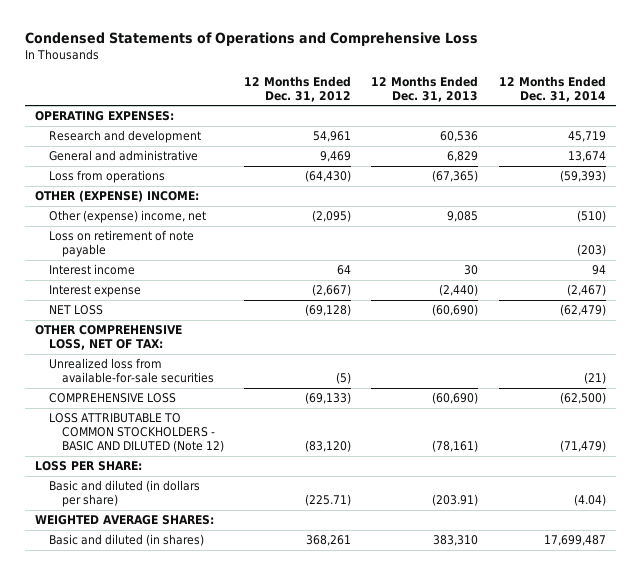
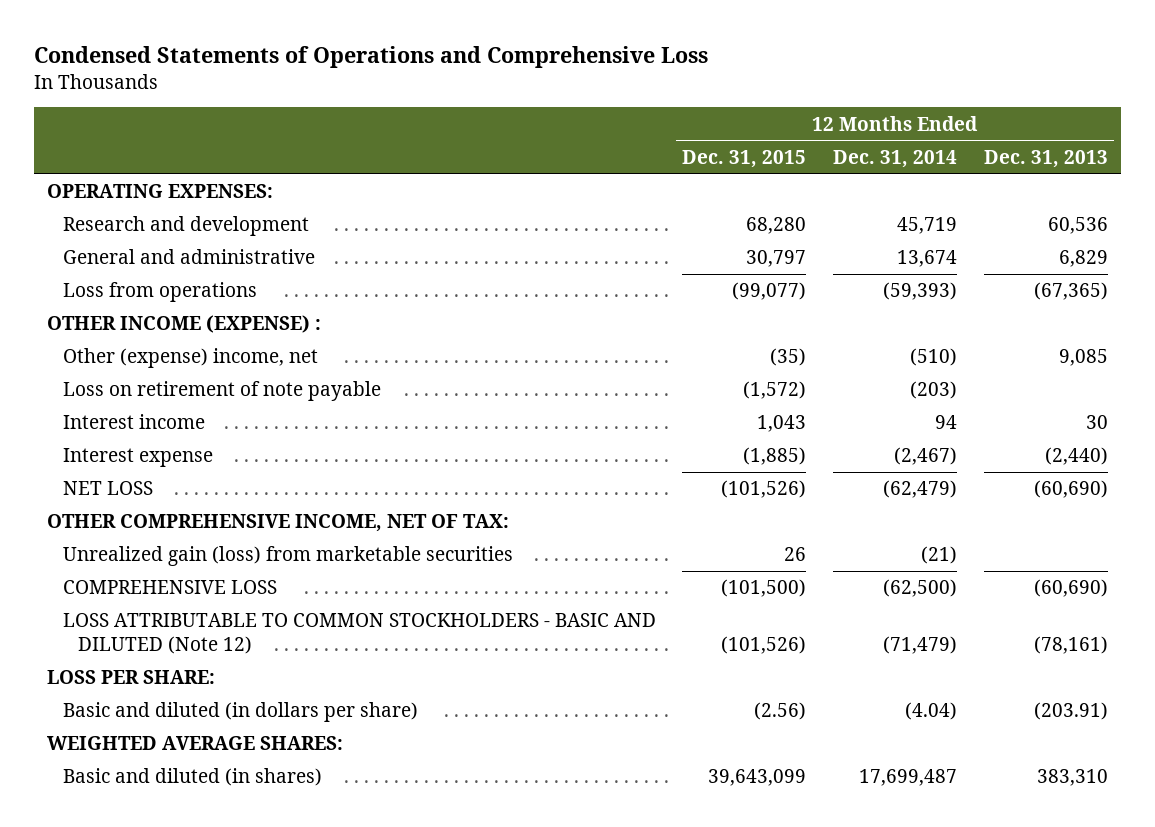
[244,75,352,102] 12 Months Ended Dec. 31, 2012 -> none
none -> [682,150,807,169] Dec. 31, 2015
[34,190,199,203] OTHER (EXPENSE) INCOME: -> [47,315,322,334] OTHER INCOME (EXPENSE) :
[34,325,182,351] OTHER COMPREHENSIVE LOSS, NET OF TAX: -> [47,514,510,533] OTHER COMPREHENSIVE INCOME, NET OF TAX:
[48,358,215,384] Unrealized loss from available-for-sale securities -> [62,546,513,567] Unrealized gain (loss) from marketable securities

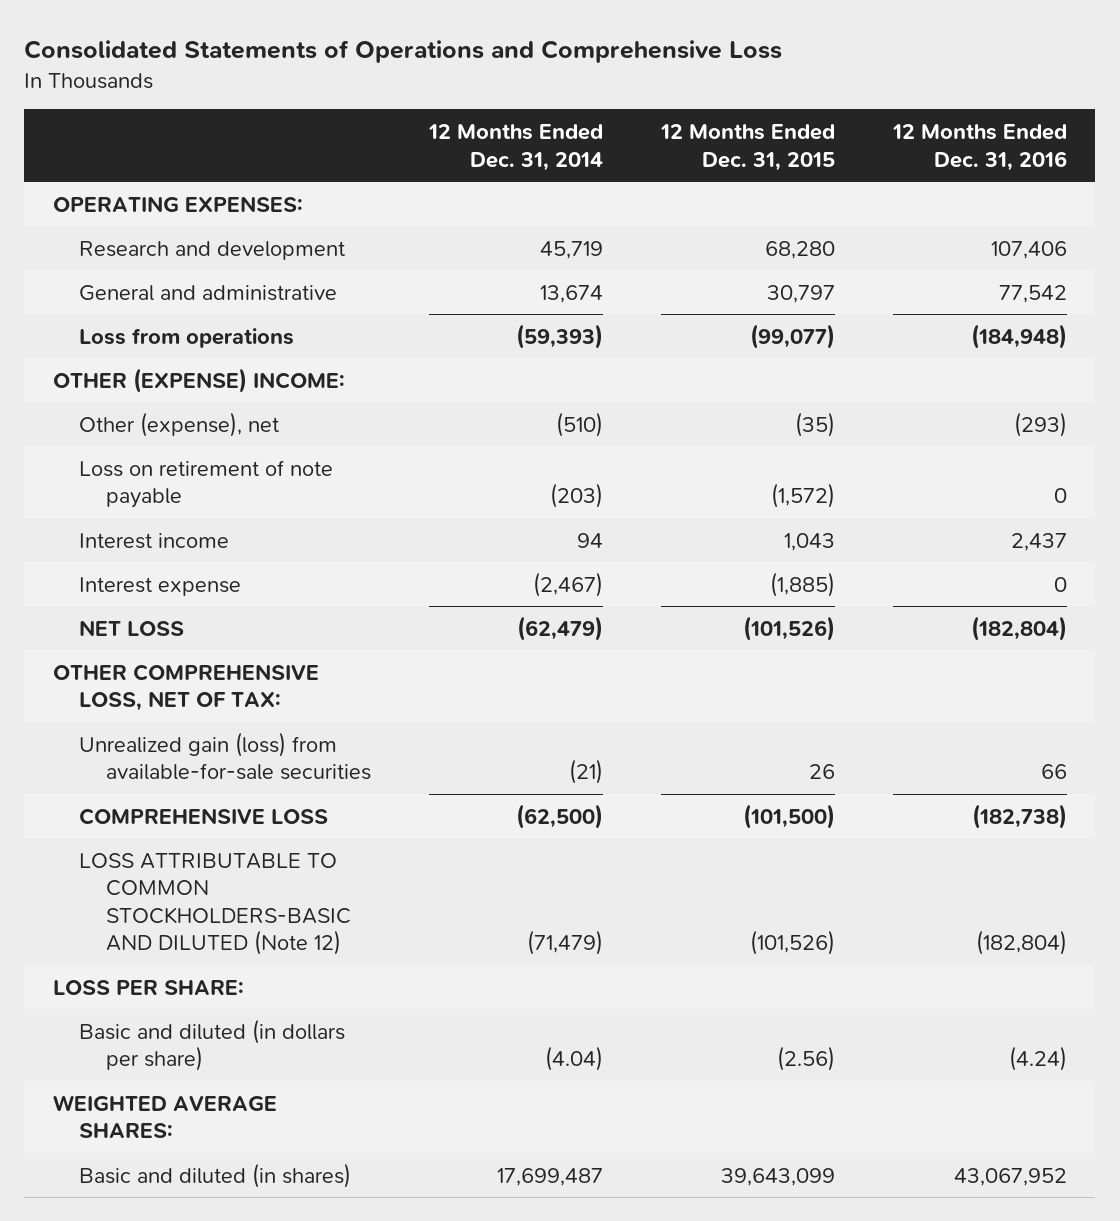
[33,45,708,68] Condensed Statements of Operations and Comprehensive Loss -> [24,40,783,64] Consolidated Statements of Operations and Comprehensive Loss
[983,150,1108,169] Dec. 31, 2013 -> none
none -> [891,124,1067,171] 12 Months Ended Dec. 31, 2016
[47,315,322,334] OTHER INCOME (EXPENSE) : -> [53,367,346,393] OTHER (EXPENSE) INCOME:
[62,348,318,369] Other (expense) income, net -> [79,411,280,437] Other (expense), net
[47,514,510,533] OTHER COMPREHENSIVE INCOME, NET OF TAX: -> [53,663,320,712] OTHER COMPREHENSIVE LOSS, NET OF TAX:
[62,546,513,567] Unrealized gain (loss) from marketable securities -> [79,731,371,781] Unrealized gain (loss) from available-for-sale securities
[62,613,656,655] LOSS ATTRIBUTABLE TO COMMON STOCKHOLDERS - BASIC AND DILUTED (Note 12) -> [79,852,351,956] LOSS ATTRIBUTABLE TO COMMON STOCKHOLDERS-BASIC AND DILUTED (Note 12)

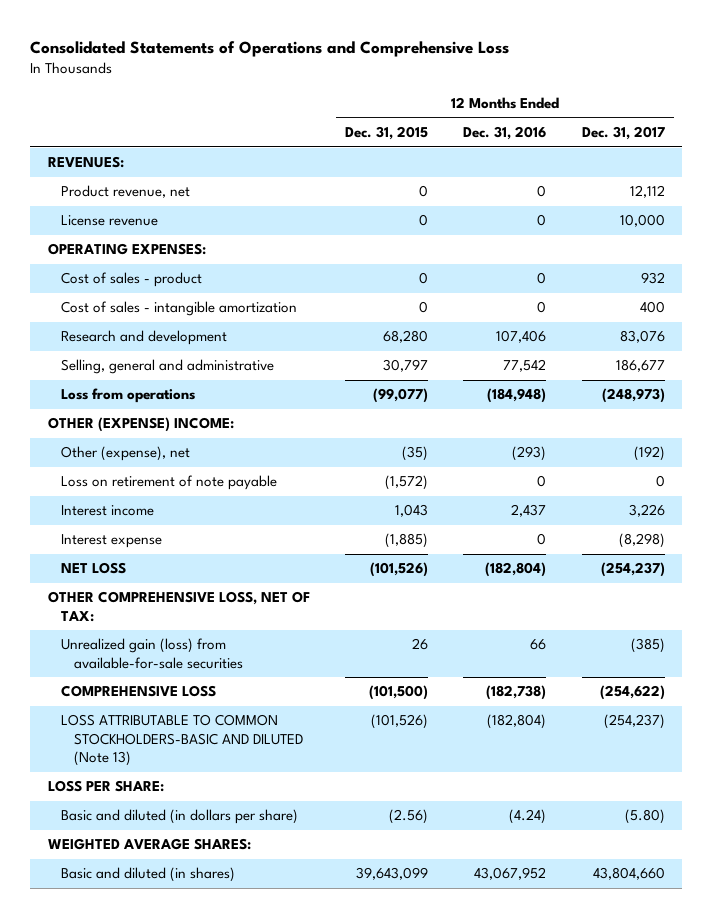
[427,124,603,171] 12 Months Ended Dec. 31, 2014 -> none
none -> [581,126,665,141] Dec. 31, 2017
none -> [47,156,124,169] REVENUES:
none -> [60,185,190,199] Product revenue, net
none -> [60,215,158,227] License revenue
none -> [60,272,202,288] Cost of sales - product
none -> [60,301,297,317] Cost of sales - intangible amortization
[79,284,338,301] General and administrative -> [60,359,274,375] Selling, general and administrative
[79,852,351,956] LOSS ATTRIBUTABLE TO COMMON STOCKHOLDERS-BASIC AND DILUTED (Note 12) -> [60,714,303,767] LOSS ATTRIBUTABLE TO COMMON STOCKHOLDERS-BASIC AND DILUTED (Note 13)

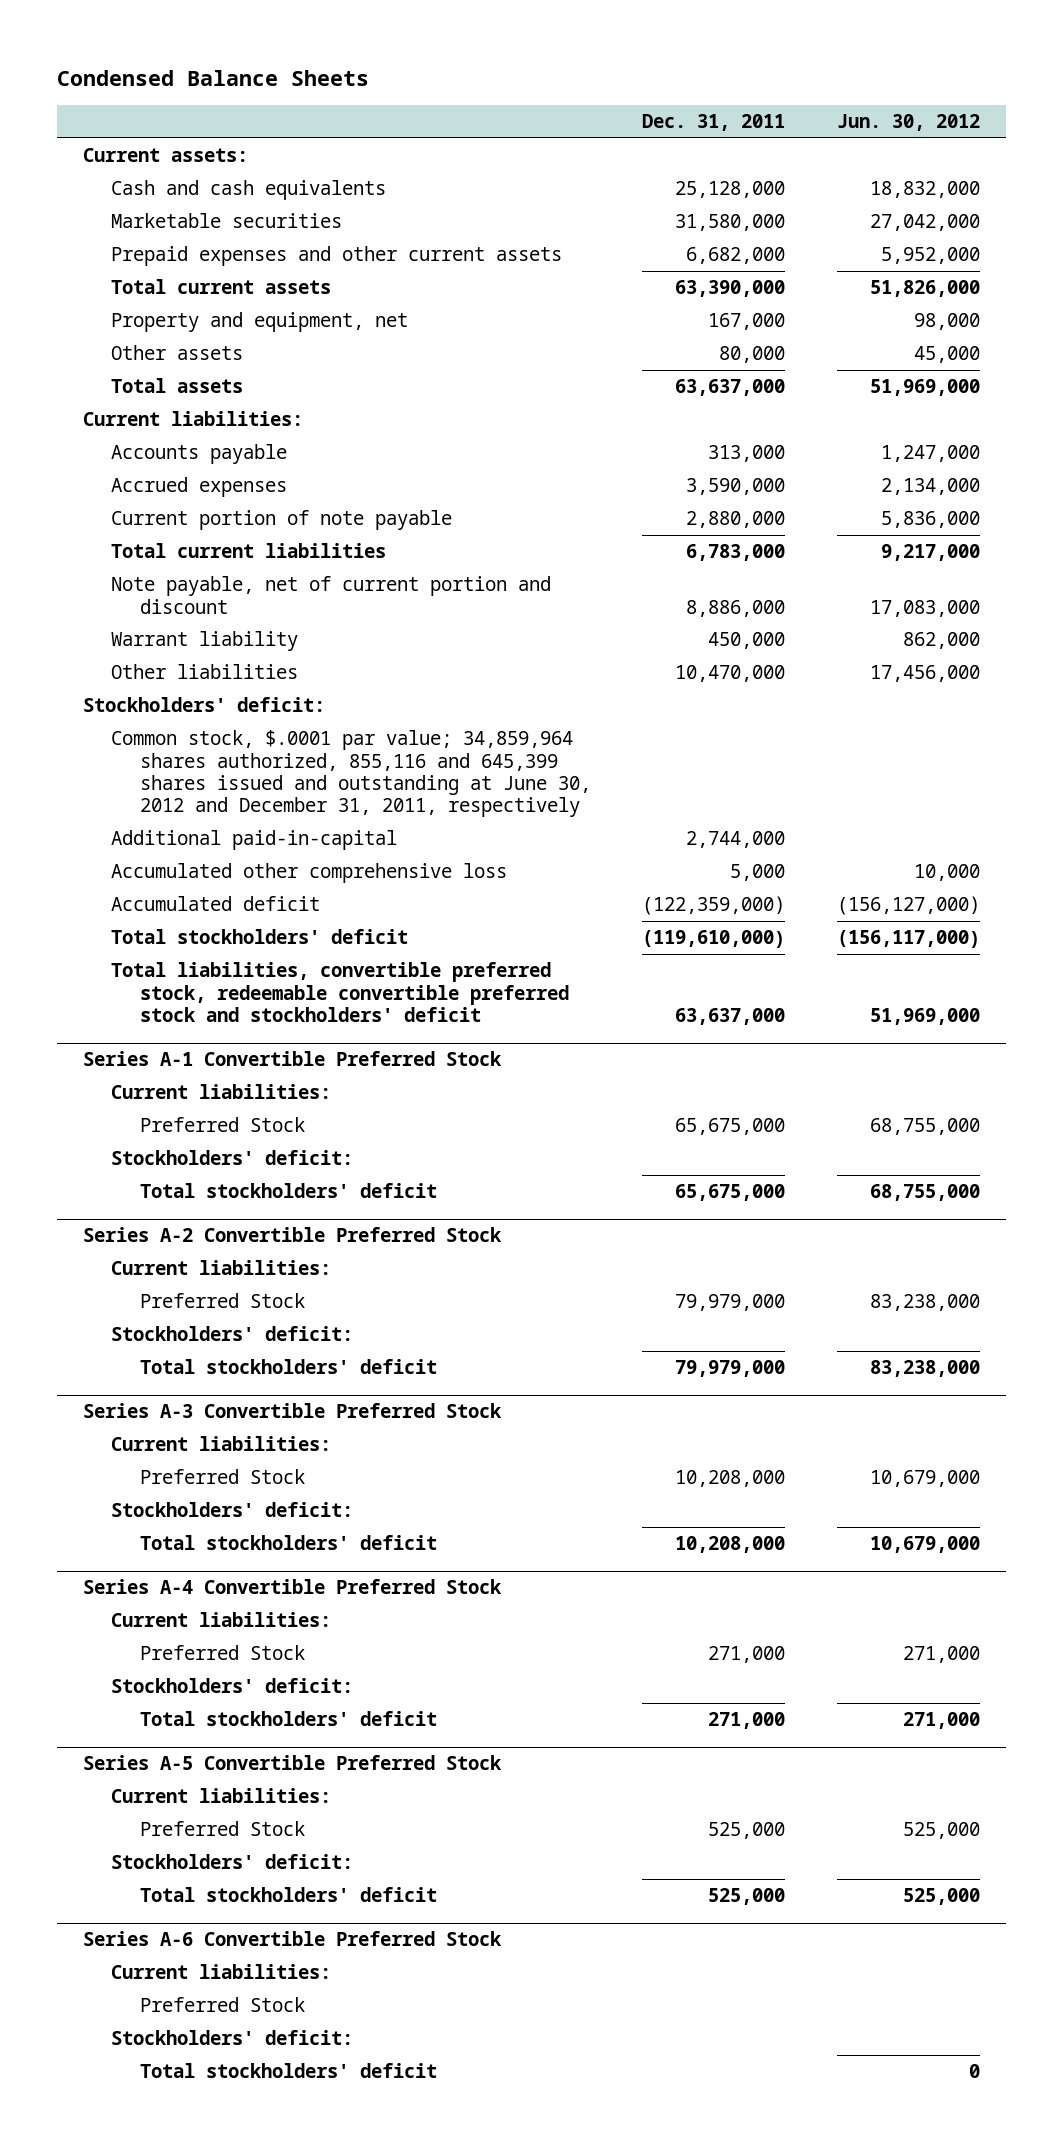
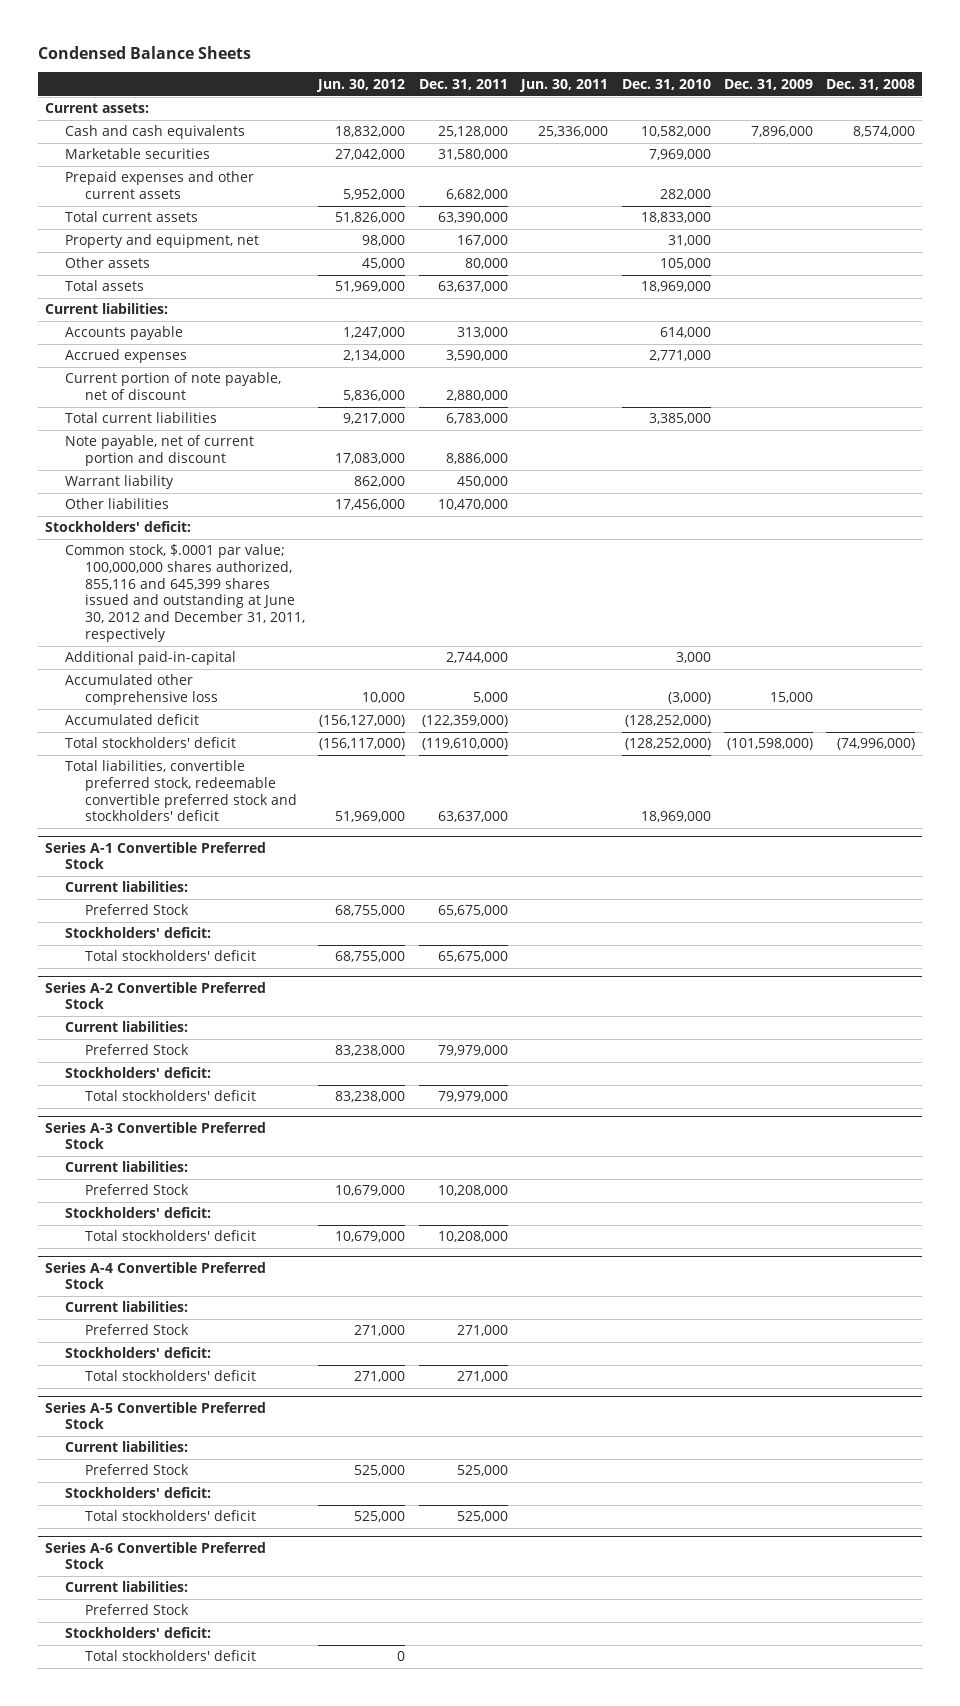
none -> [519,78,609,92] Jun. 30, 2011
none -> [621,78,711,90] Dec. 31, 2010
none -> [723,78,813,90] Dec. 31, 2009
none -> [826,78,916,90] Dec. 31, 2008
[111,510,453,531] Current portion of note payable -> [64,372,281,401] Current portion of note payable, net of discount
[111,730,591,818] Common stock, $.0001 par value; 34,859,964 shares authorized, 855,116 and 645,399 shares issued and outstanding at June 30, 2012 and December 31, 2011, respectively -> [64,544,305,642] Common stock, $.0001 par value; 100,000,000 shares authorized, 855,116 and 645,399 shares issued and outstanding at June 30, 2012 and December 31, 2011, respectively

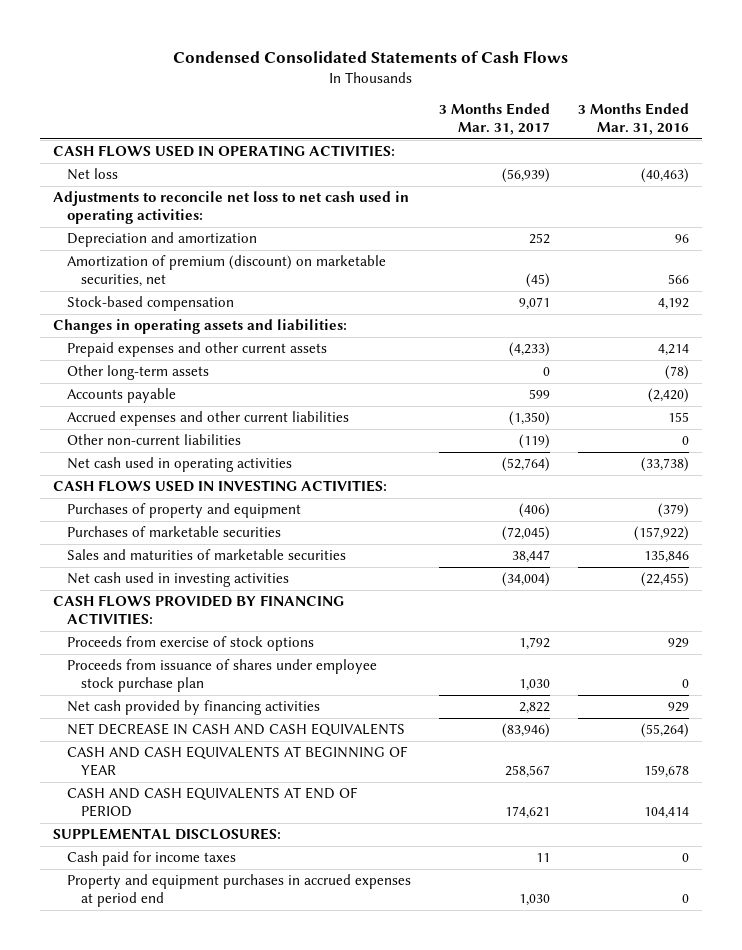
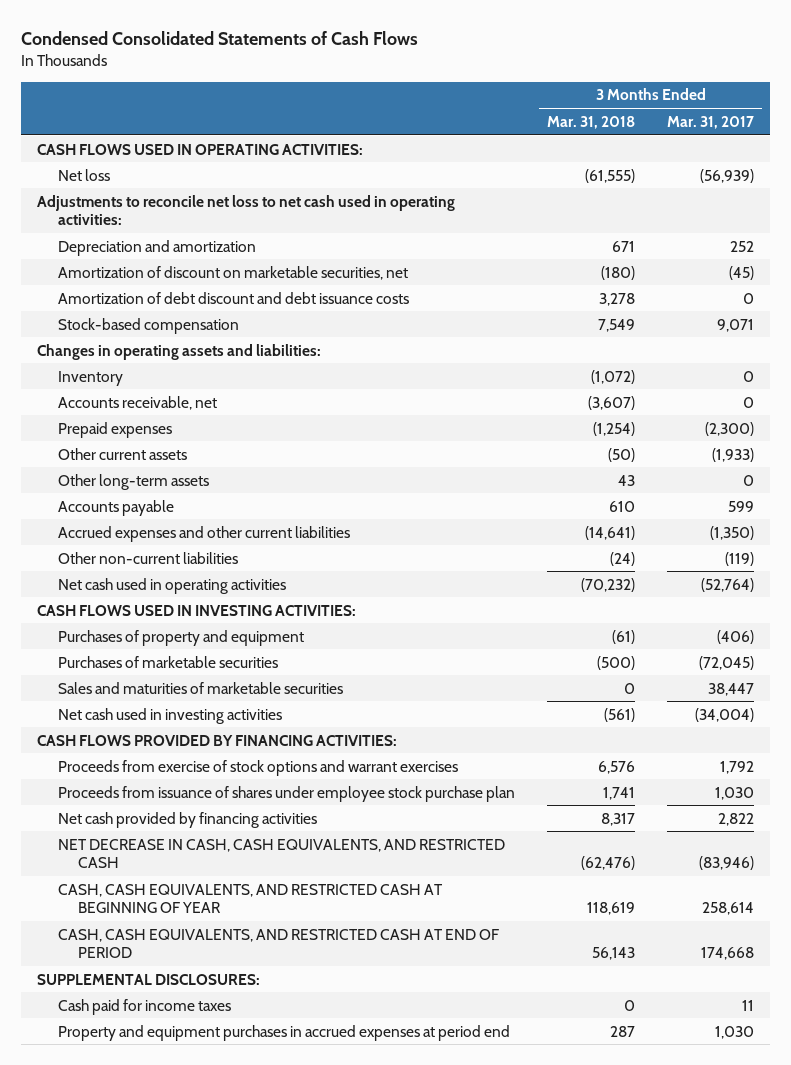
[577,103,689,136] 3 Months Ended Mar. 31, 2016 -> none
none -> [546,115,635,129] Mar. 31, 2018
[67,255,387,288] Amortization of premium (discount) on marketable securities, net -> [57,265,408,280] Amortization of discount on marketable securities, net
none -> [57,291,409,304] Amortization of debt discount and debt issuance costs
none -> [57,370,123,386] Inventory
none -> [57,395,217,410] Accounts receivable, net
none -> [57,421,172,438] Prepaid expenses
[67,342,328,358] Prepaid expenses and other current assets -> [57,447,187,460] Other current assets
[508,342,550,358] (4,233) -> [712,447,755,462] (1,933)
[67,636,315,652] Proceeds from exercise of stock options -> [57,759,458,776] Proceeds from exercise of stock options and warrant exercises
[67,723,406,737] NET DECREASE IN CASH AND CASH EQUIVALENTS -> [57,838,505,869] NET DECREASE IN CASH, CASH EQUIVALENTS, AND RESTRICTED CASH
[67,746,409,777] CASH AND CASH EQUIVALENTS AT BEGINNING OF YEAR -> [57,883,443,914] CASH, CASH EQUIVALENTS, AND RESTRICTED CASH AT BEGINNING OF YEAR
[504,765,550,779] 258,567 -> [702,902,755,916] 258,614
[67,787,359,818] CASH AND CASH EQUIVALENTS AT END OF PERIOD -> [57,928,499,959] CASH, CASH EQUIVALENTS, AND RESTRICTED CASH AT END OF PERIOD
[504,806,550,820] 174,621 -> [701,947,755,961] 174,668

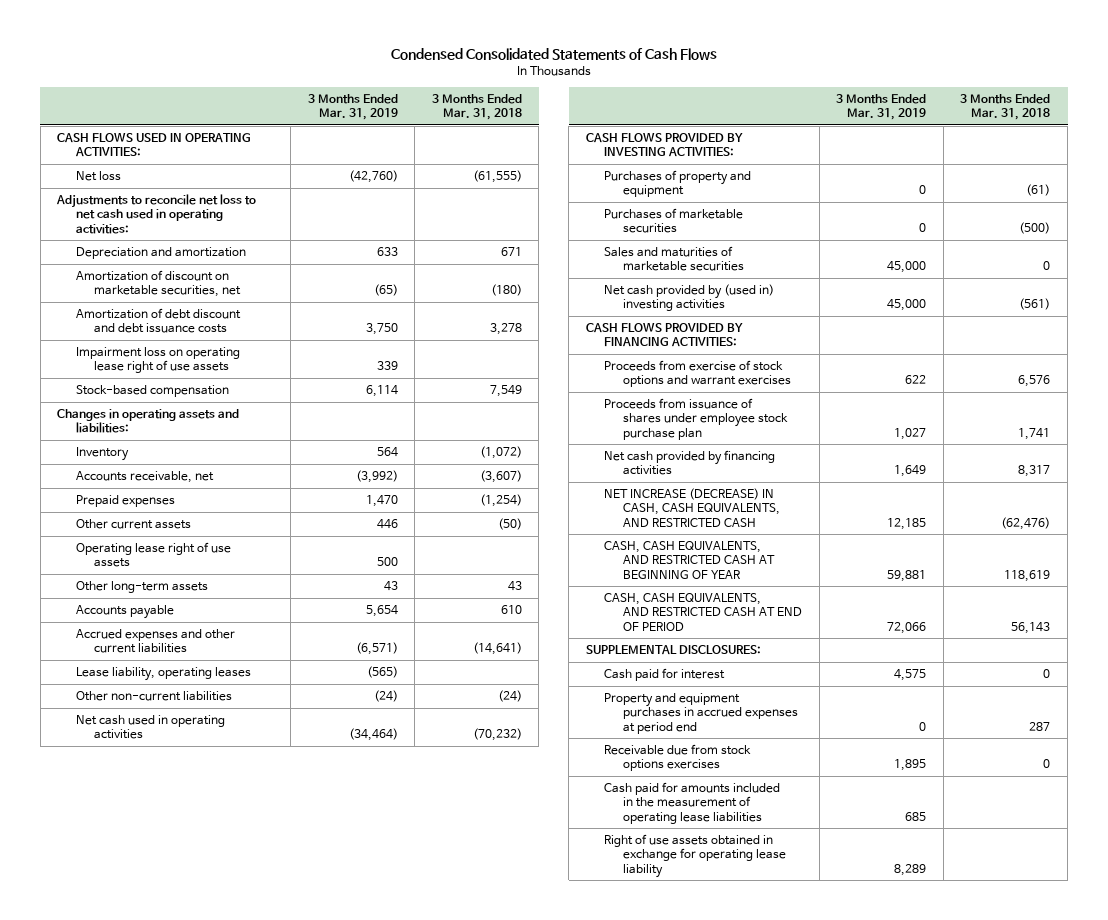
[667,115,755,129] Mar. 31, 2017 -> none
none -> [307,94,398,121] 3 Months Ended Mar. 31, 2019
none -> [75,347,240,374] Impairment loss on operating lease right of use assets
none -> [75,542,231,568] Operating lease right of use assets
none -> [75,667,251,682] Lease liability, operating leases
[37,604,357,616] CASH FLOWS USED IN INVESTING ACTIVITIES: -> [585,133,743,158] CASH FLOWS PROVIDED BY INVESTING ACTIVITIES:
[57,707,282,724] Net cash used in investing activities -> [604,284,775,312] Net cash provided by (used in) investing activities
[57,838,505,869] NET DECREASE IN CASH, CASH EQUIVALENTS, AND RESTRICTED CASH -> [604,488,780,527] NET INCREASE (DECREASE) IN CASH, CASH EQUIVALENTS, AND RESTRICTED CASH
[57,998,231,1015] Cash paid for income taxes -> [604,668,726,682] Cash paid for interest
none -> [604,744,752,772] Receivable due from stock options exercises
none -> [604,782,781,824] Cash paid for amounts included in the measurement of operating lease liabilities
none -> [604,834,786,878] Right of use assets obtained in exchange for operating lease liability

